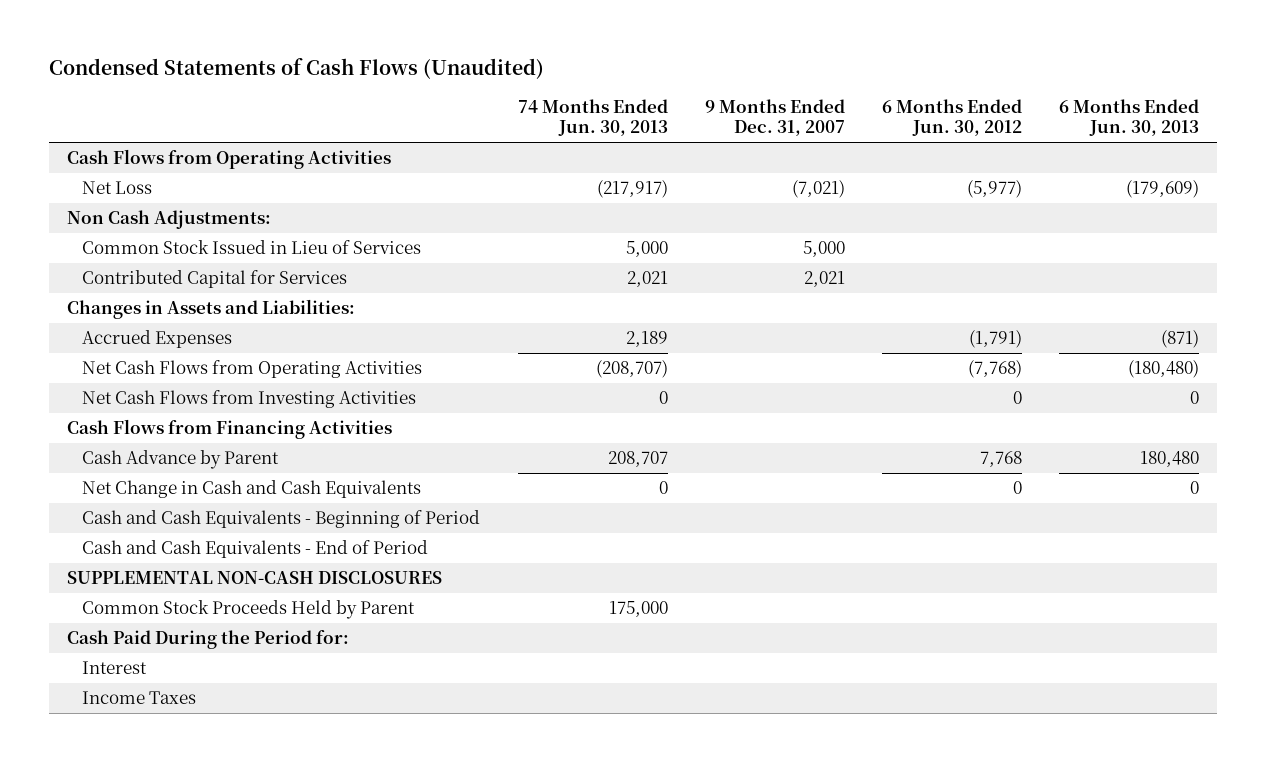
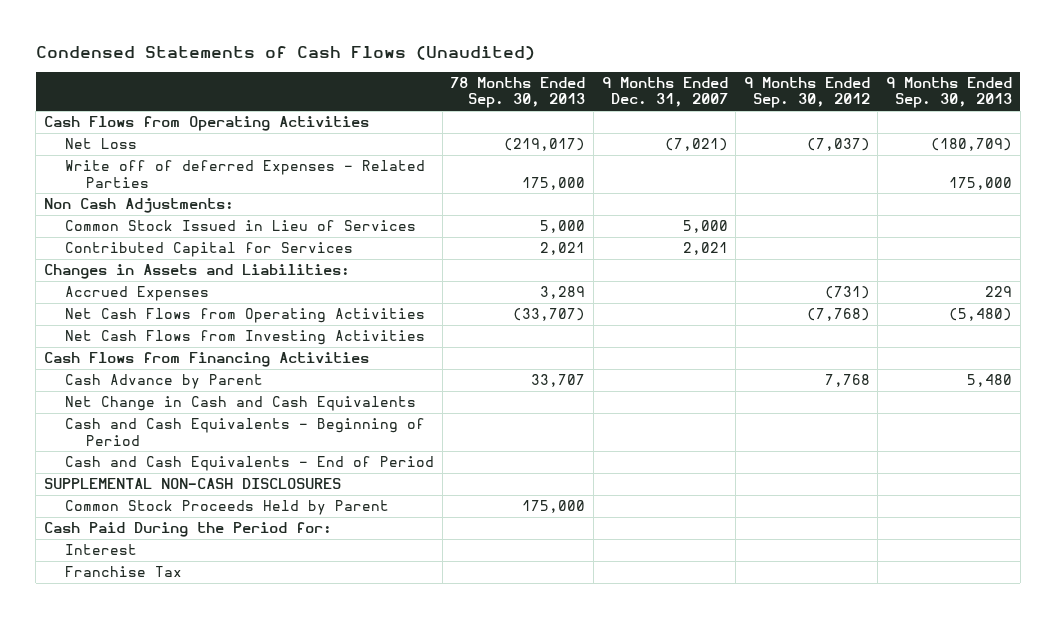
[517,99,668,137] 74 Months Ended Jun. 30, 2013 -> none
[881,99,1022,137] 6 Months Ended Jun. 30, 2012 -> none
[1058,99,1199,137] 6 Months Ended Jun. 30, 2013 -> none
none -> [450,77,586,109] 78 Months Ended Sep. 30, 2013
none -> [743,77,870,109] 9 Months Ended Sep. 30, 2012
none -> [886,77,1013,109] 9 Months Ended Sep. 30, 2013
none -> [65,160,426,188] Write off of deferred Expenses - Related Parties
[82,691,197,705] Income Taxes -> [65,566,183,578] Franchise Tax

